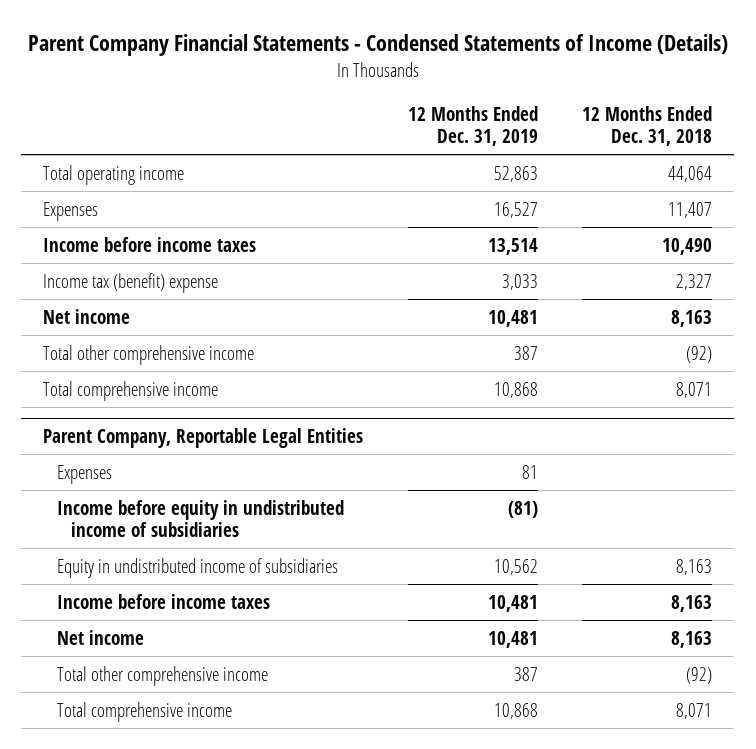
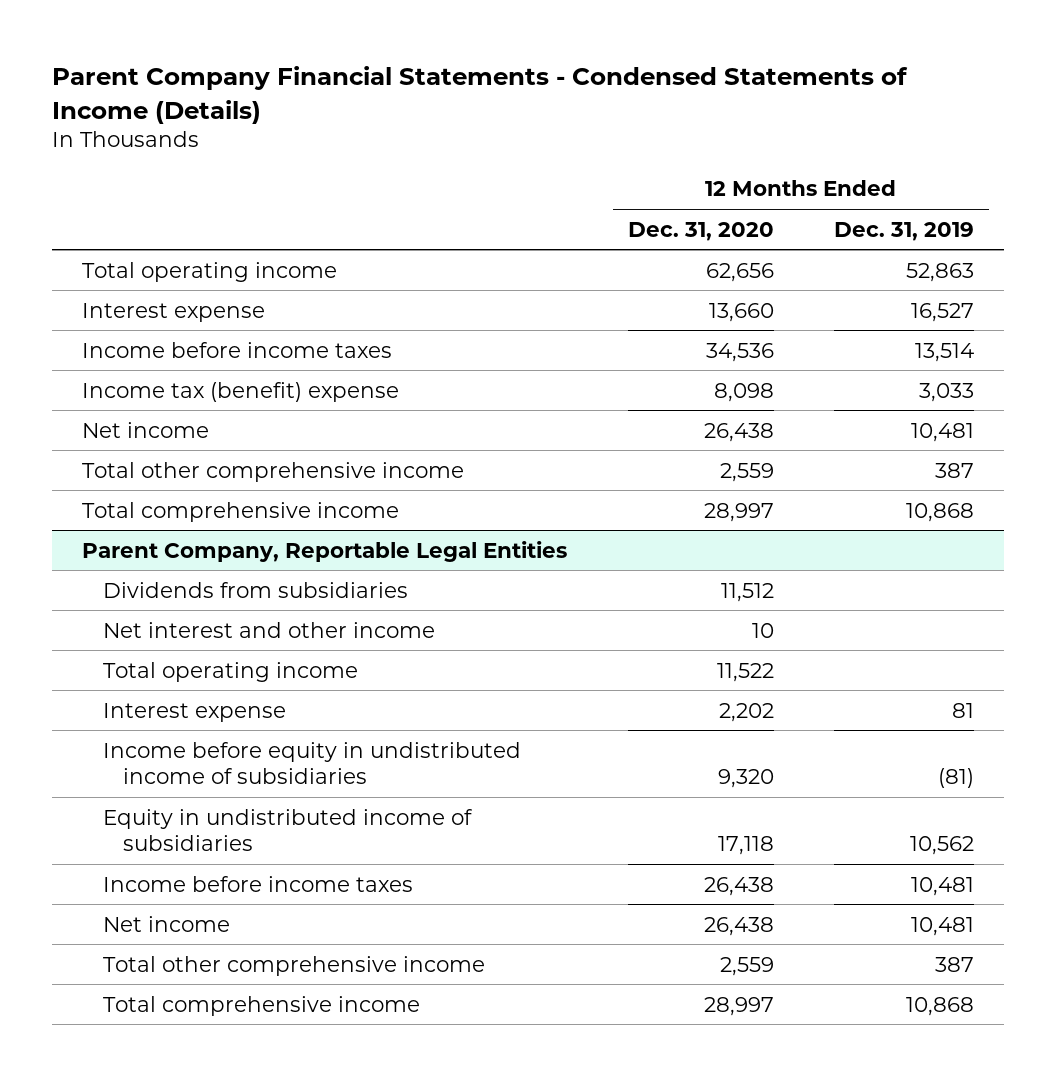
[582,105,713,146] 12 Months Ended Dec. 31, 2018 -> none
none -> [627,221,774,241] Dec. 31, 2020
[43,201,99,221] Expenses -> [82,302,266,322] Interest expense
none -> [102,581,408,598] Dividends from subsidiaries
none -> [102,621,435,638] Net interest and other income
none -> [102,661,358,682] Total operating income
[57,464,113,484] Expenses -> [102,702,286,722] Interest expense

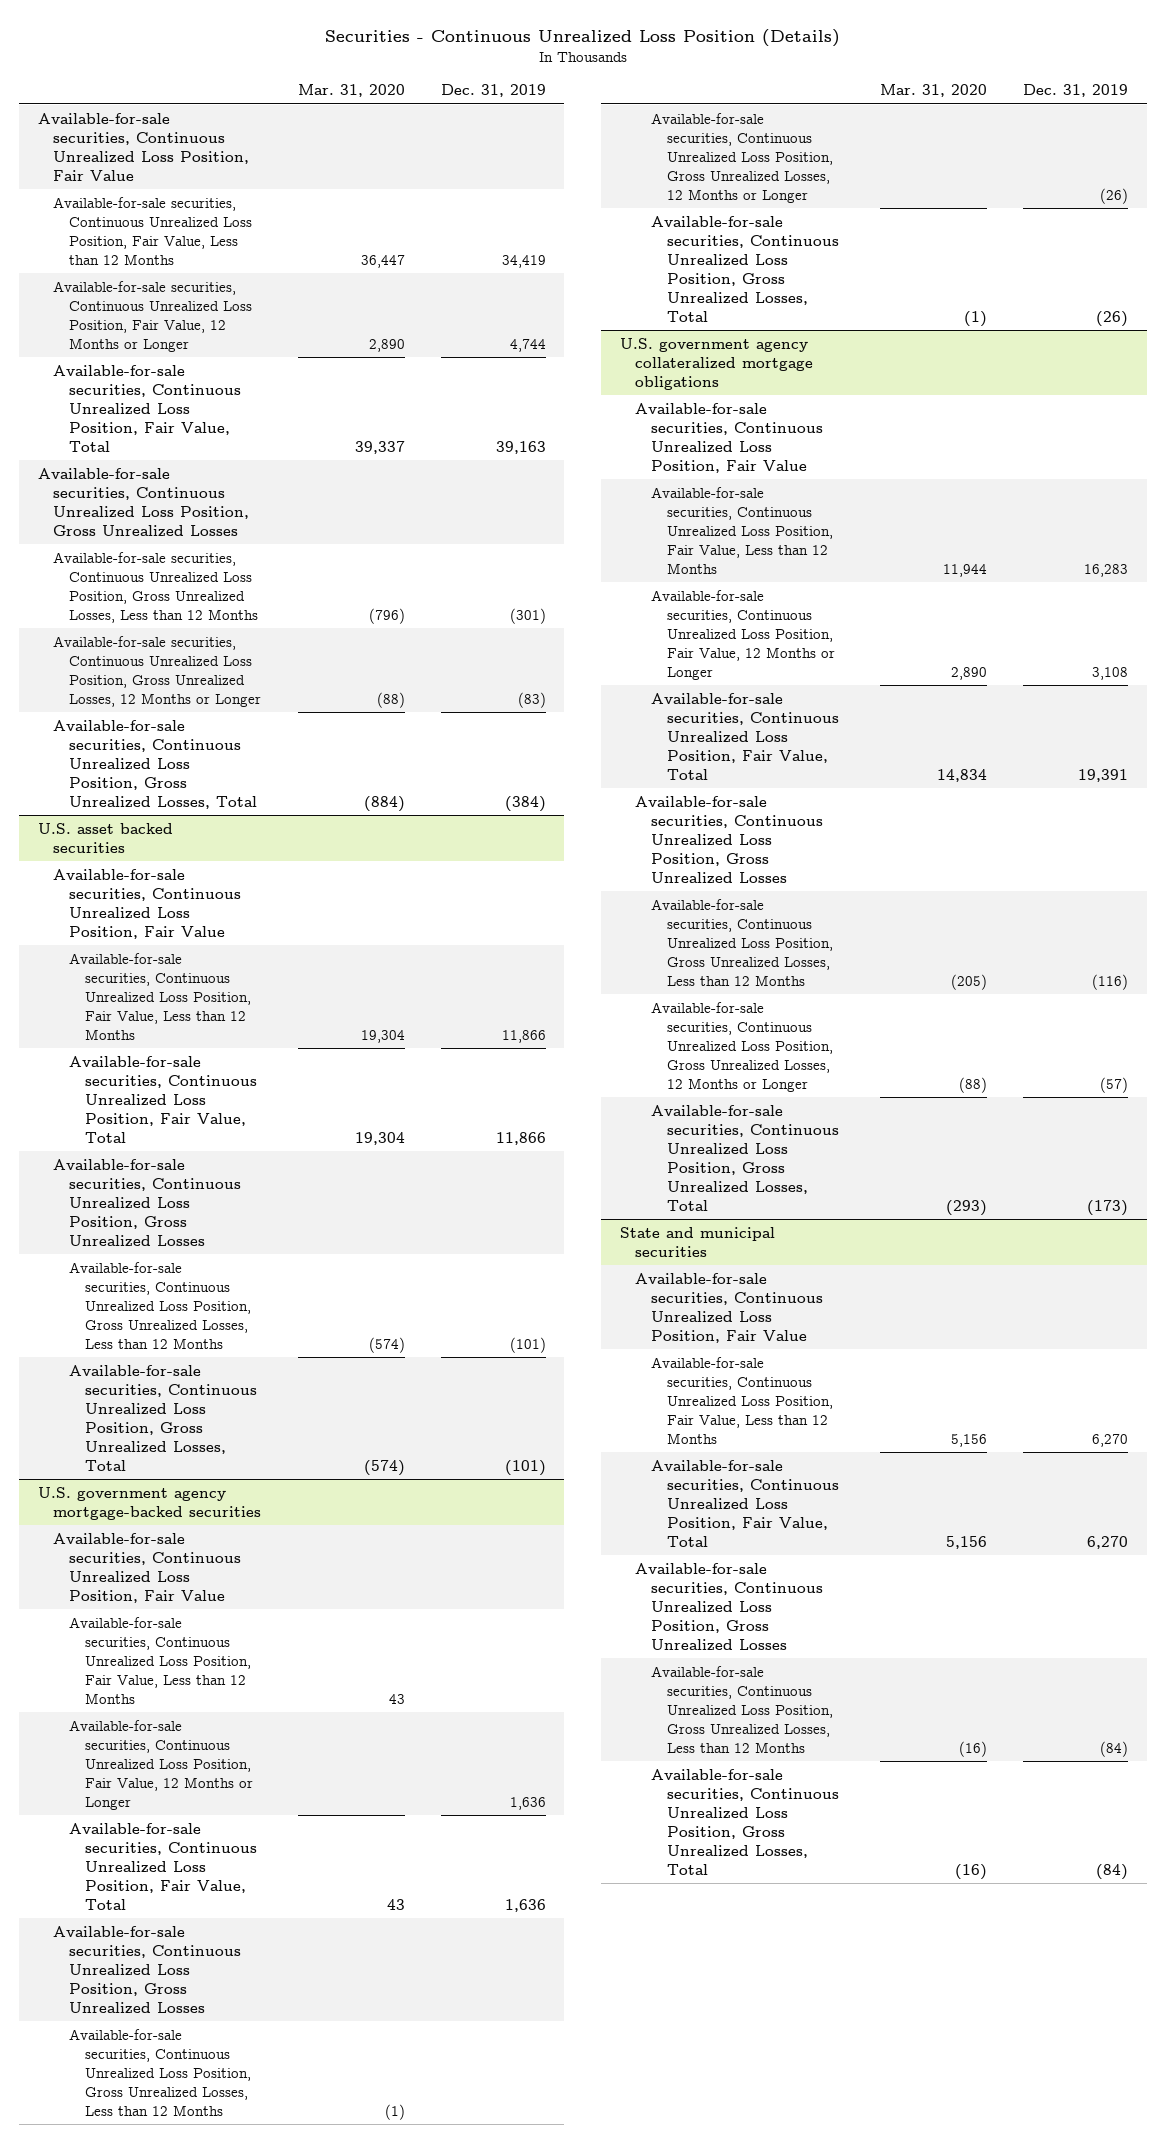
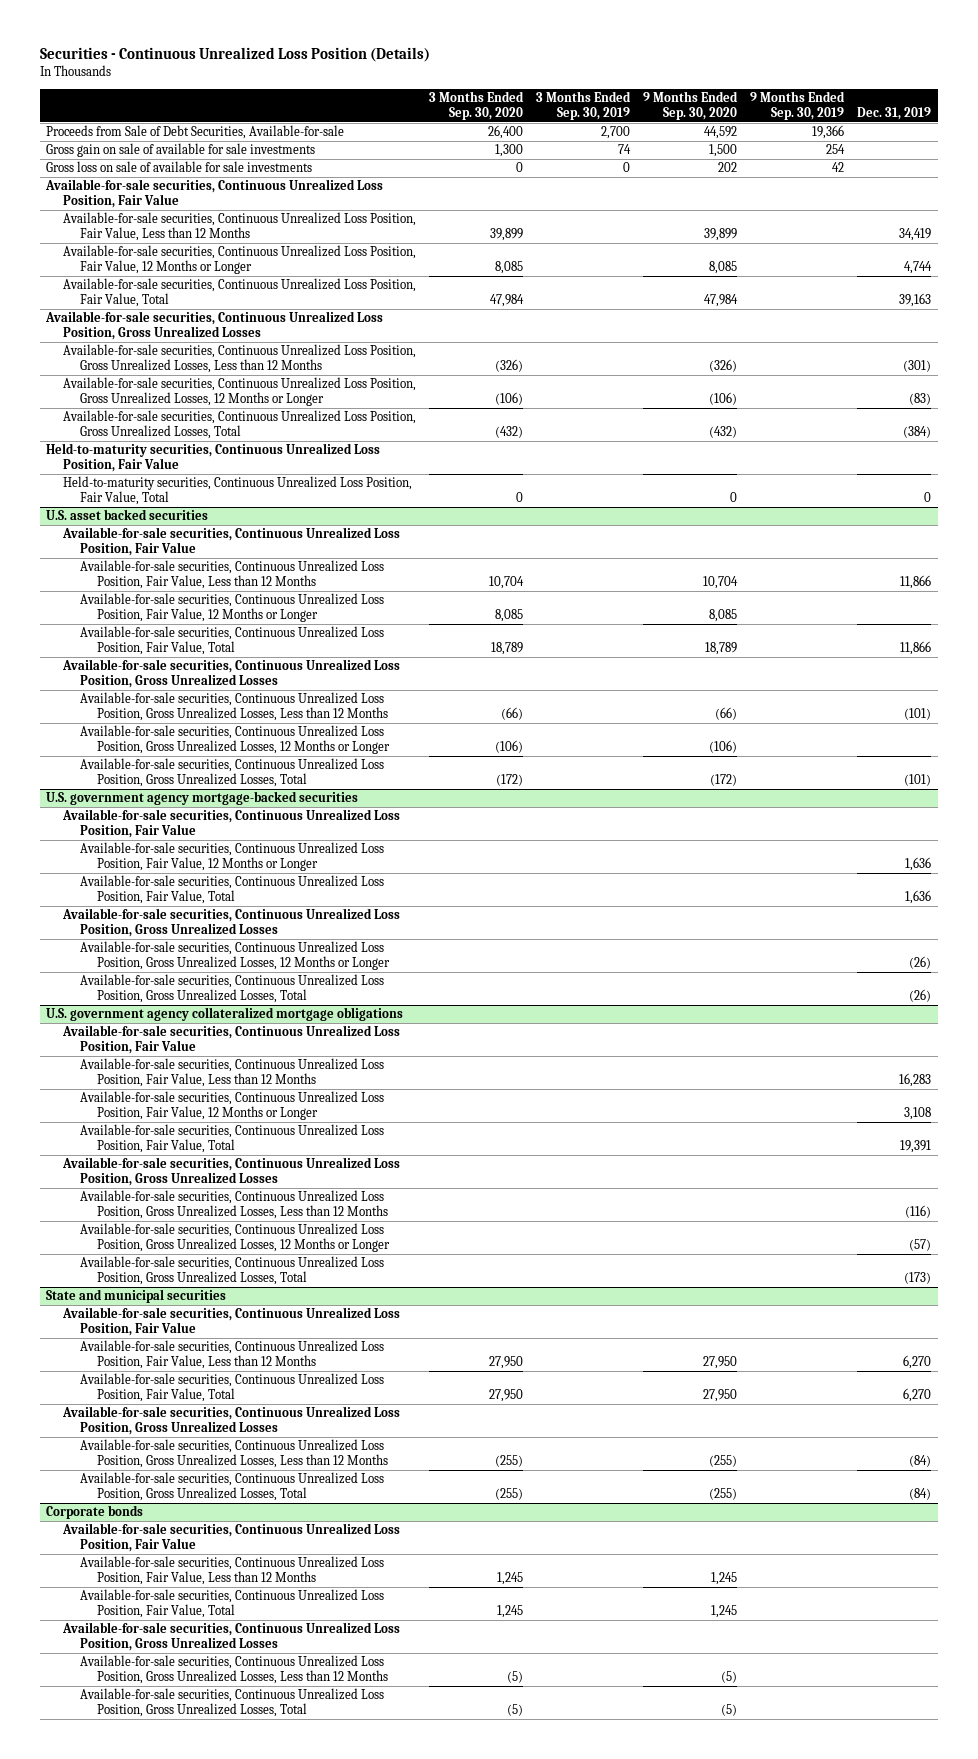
[297,84,405,98] Mar. 31, 2020 -> none
none -> [429,91,525,121] 3 Months Ended Sep. 30, 2020
none -> [536,91,632,121] 3 Months Ended Sep. 30, 2019
none -> [643,91,739,121] 9 Months Ended Sep. 30, 2020
none -> [750,91,846,121] 9 Months Ended Sep. 30, 2019
none -> [46,125,345,140] Proceeds from Sale of Debt Securities, Available-for-sale
none -> [46,143,316,158] Gross gain on sale of available for sale investments
none -> [46,161,313,173] Gross loss on sale of available for sale investments
none -> [46,443,381,473] Held-to-maturity securities, Continuous Unrealized Loss Position, Fair Value
none -> [63,476,413,506] Held-to-maturity securities, Continuous Unrealized Loss Position, Fair Value, Total
none -> [80,593,385,623] Available-for-sale securities, Continuous Unrealized Loss Position, Fair Value, 12 Months or Longer
none -> [80,725,391,755] Available-for-sale securities, Continuous Unrealized Loss Position, Gross Unrealized Losses, 12 Months or Longer
[68,1616,251,1704] Available-for-sale securities, Continuous Unrealized Loss Position, Fair Value, Less than 12 Months -> none
[68,2028,251,2116] Available-for-sale securities, Continuous Unrealized Loss Position, Gross Unrealized Losses, Less than 12 Months -> none
none -> [46,1505,144,1520] Corporate bonds
none -> [62,1523,401,1553] Available-for-sale securities, Continuous Unrealized Loss Position, Fair Value
none -> [80,1556,385,1586] Available-for-sale securities, Continuous Unrealized Loss Position, Fair Value, Less than 12 Months
none -> [80,1589,385,1619] Available-for-sale securities, Continuous Unrealized Loss Position, Fair Value, Total
none -> [62,1622,401,1652] Available-for-sale securities, Continuous Unrealized Loss Position, Gross Unrealized Losses
none -> [80,1655,389,1685] Available-for-sale securities, Continuous Unrealized Loss Position, Gross Unrealized Losses, Less than 12 Months
none -> [80,1688,385,1718] Available-for-sale securities, Continuous Unrealized Loss Position, Gross Unrealized Losses, Total

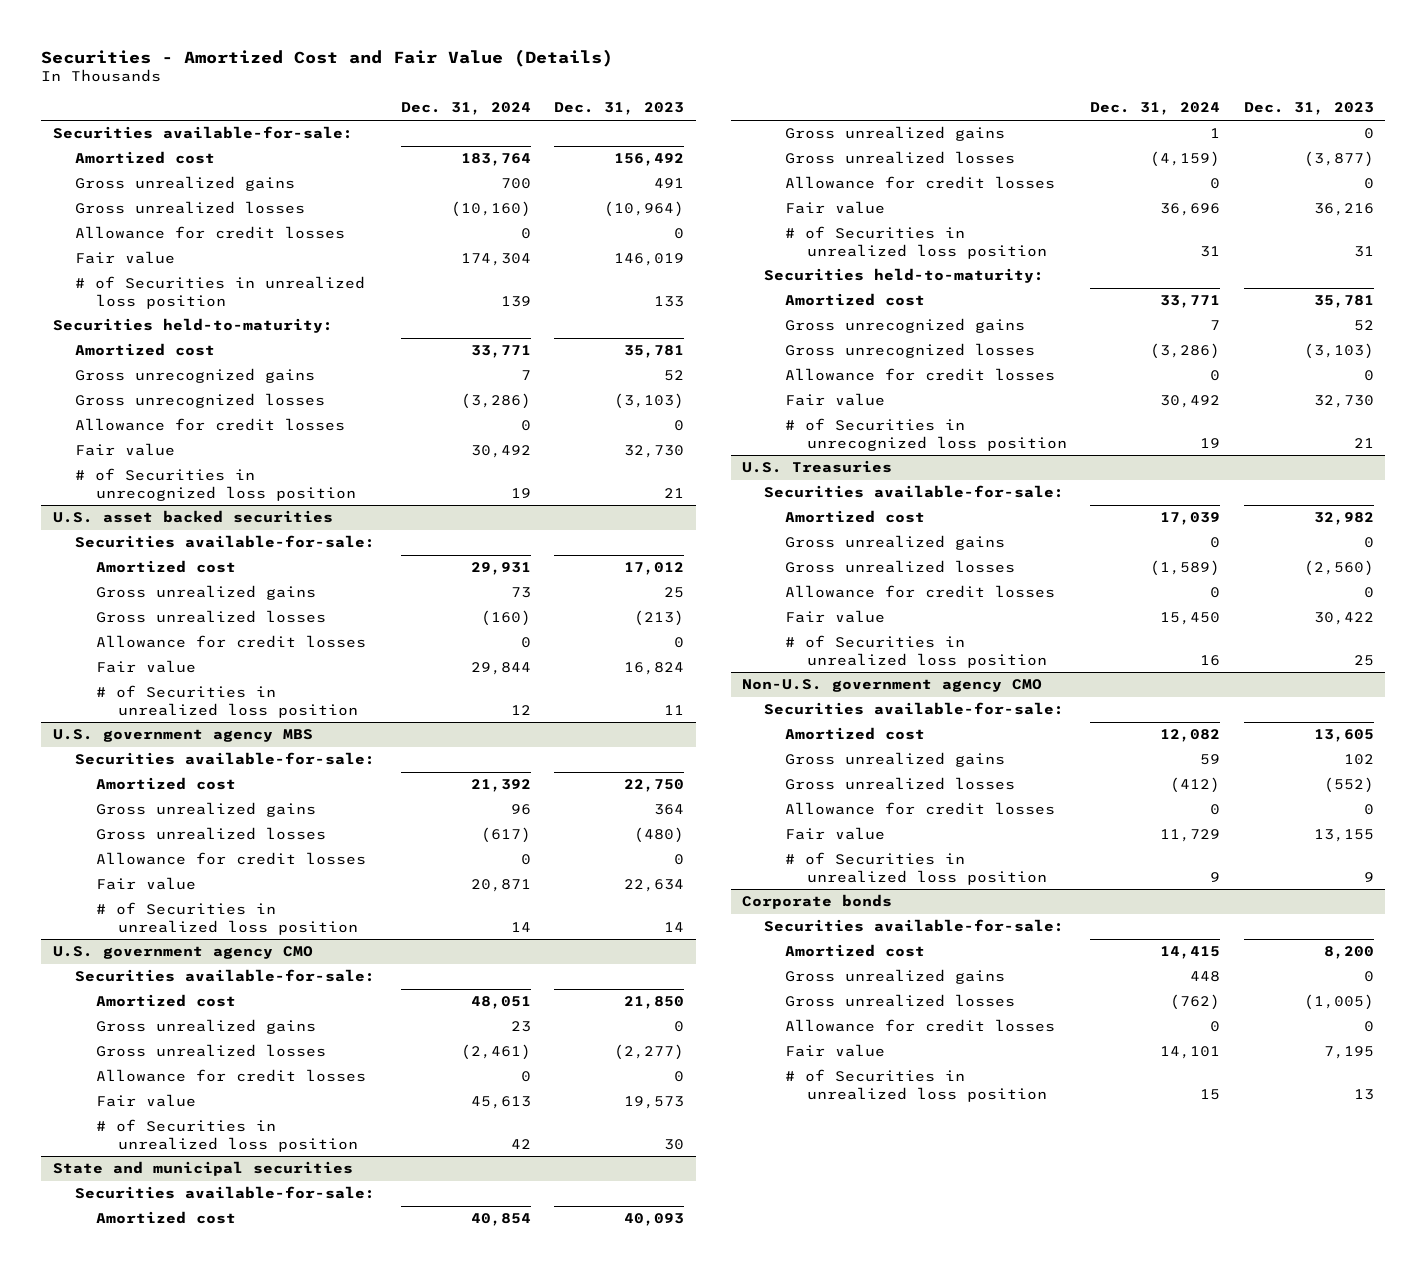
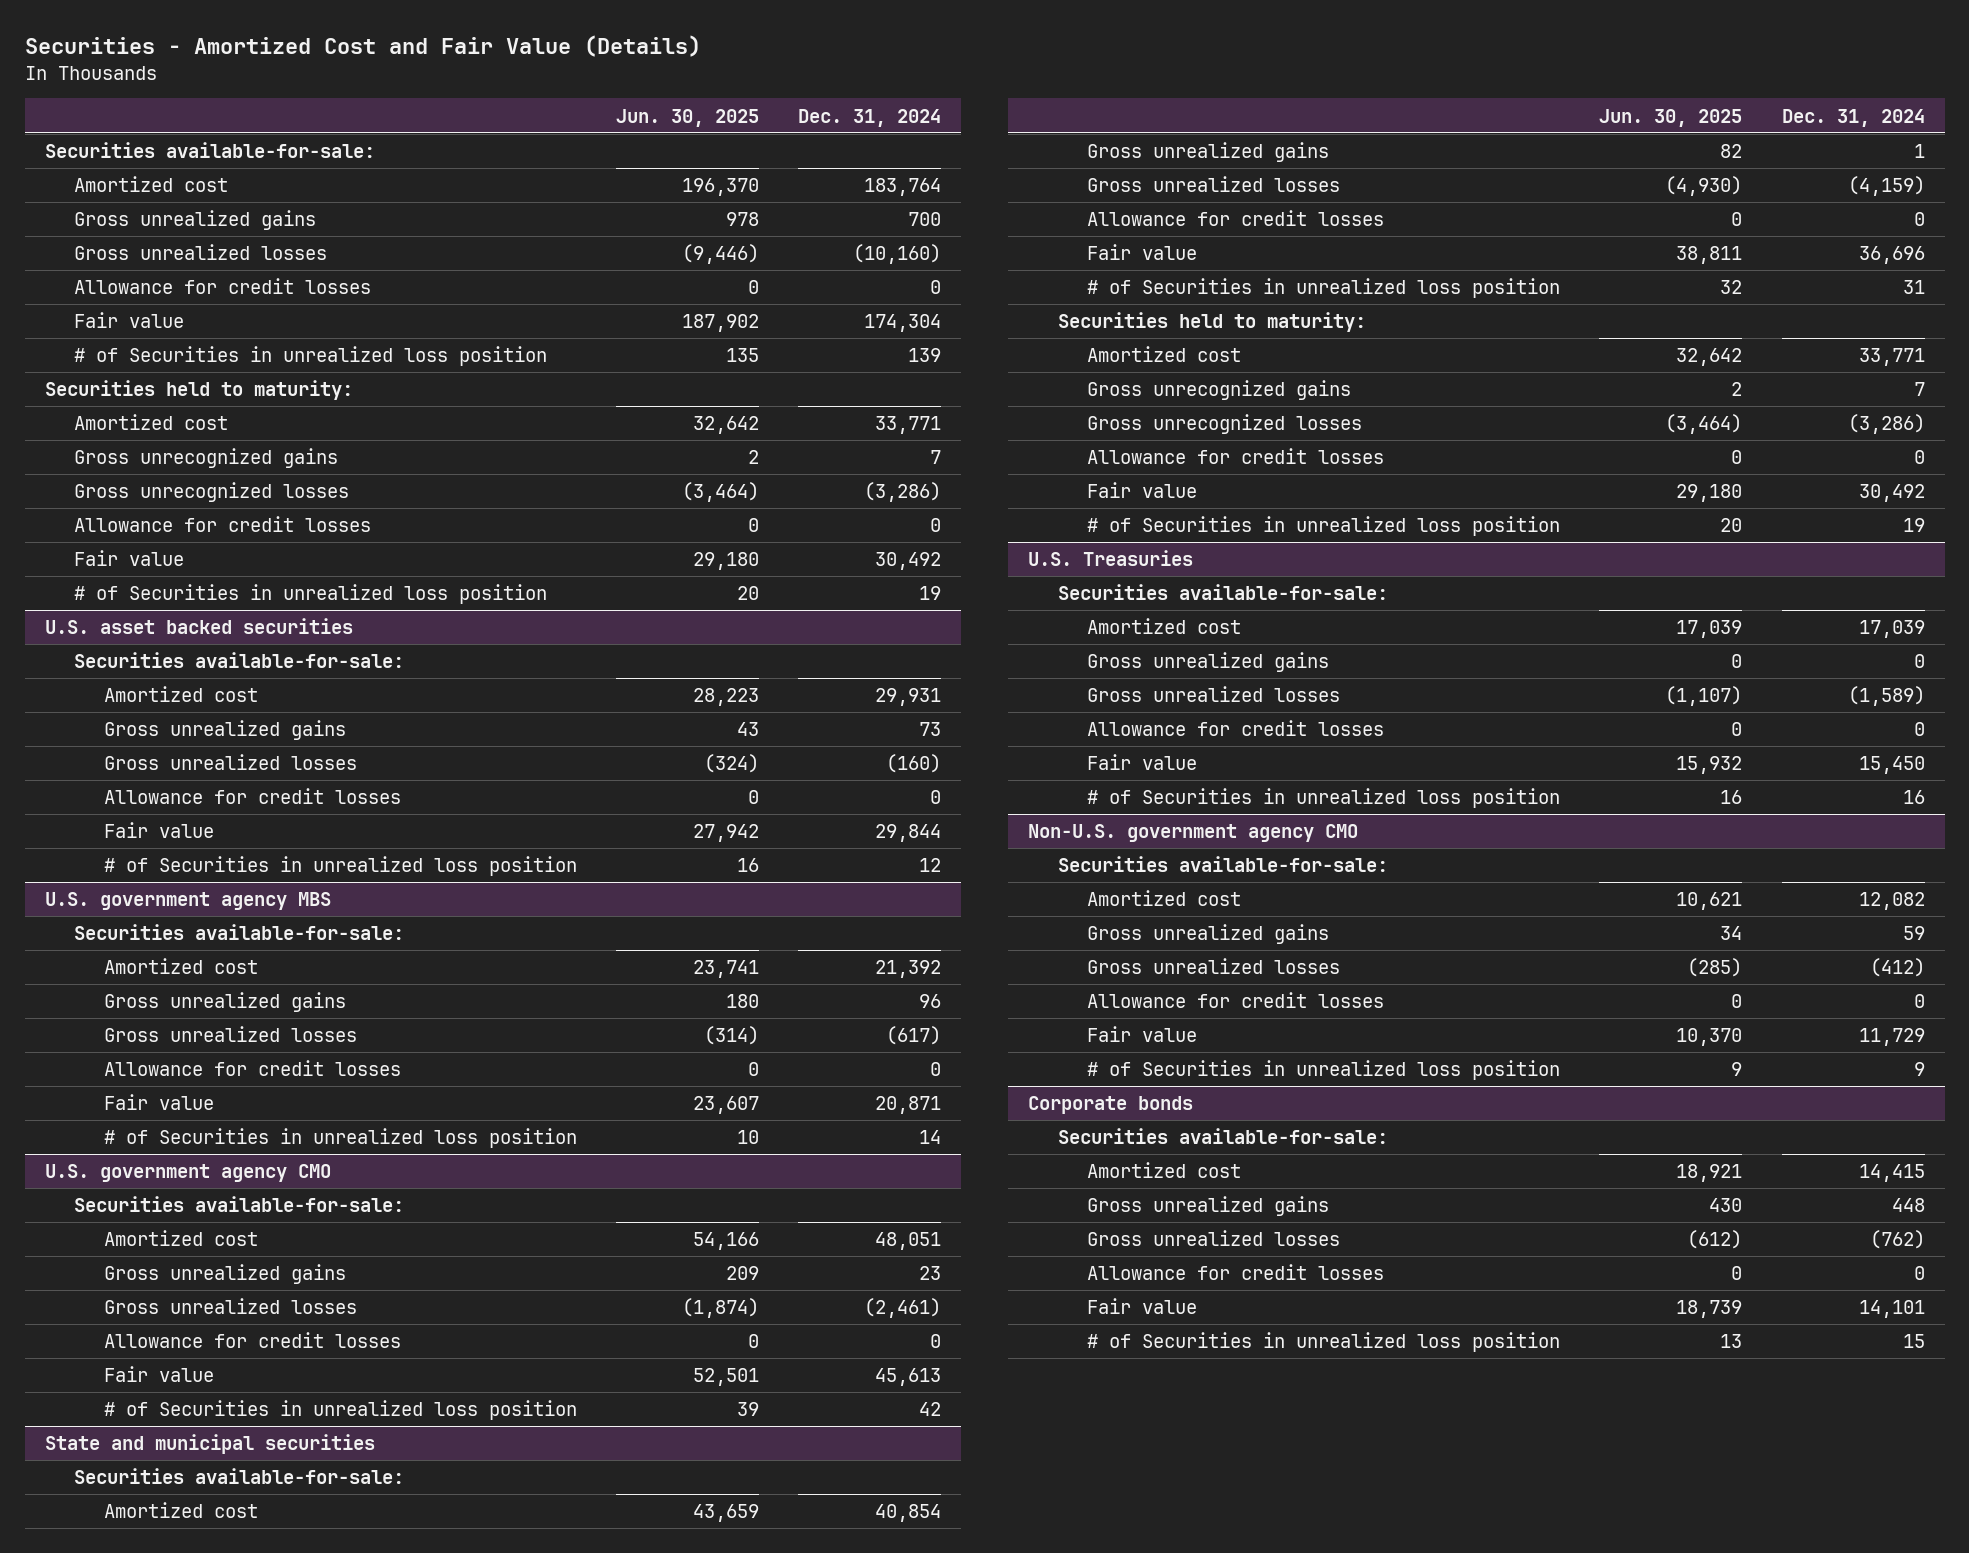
[554,102,685,116] Dec. 31, 2023 -> none
none -> [616,108,760,127] Jun. 30, 2025
[53,318,334,334] Securities held-to-maturity: -> [44,380,353,401] Securities held to maturity:
[74,468,357,501] # of Securities in unrecognized loss position -> [74,584,548,605] # of Securities in unrealized loss position
[763,268,1044,284] Securities held-to-maturity: -> [1057,312,1366,333] Securities held to maturity:
[785,418,1067,451] # of Securities in unrecognized loss position -> [1087,516,1561,537] # of Securities in unrealized loss position

